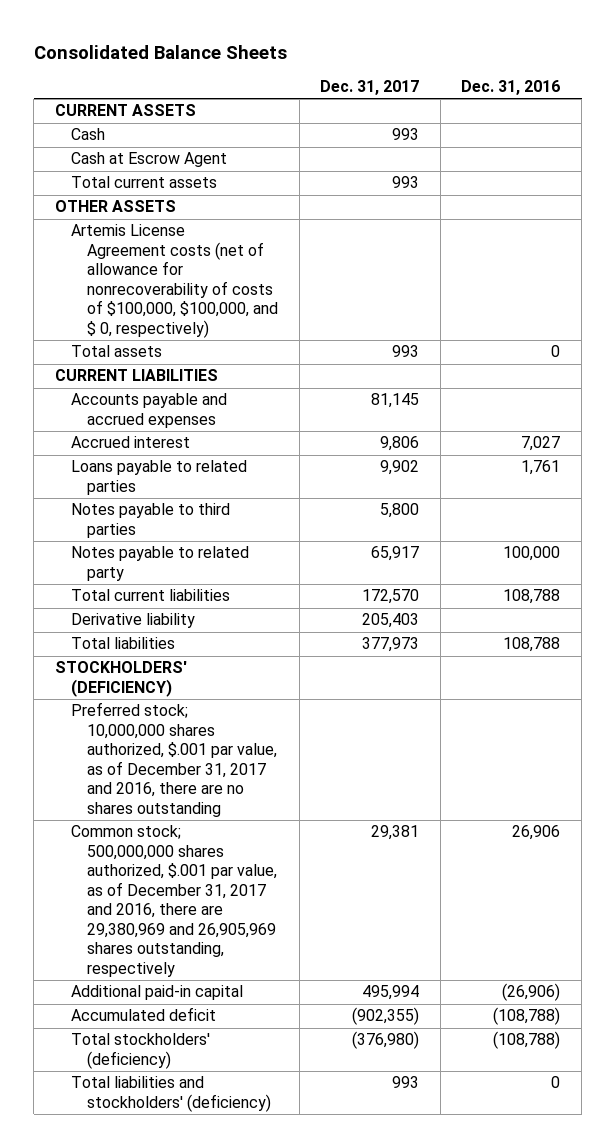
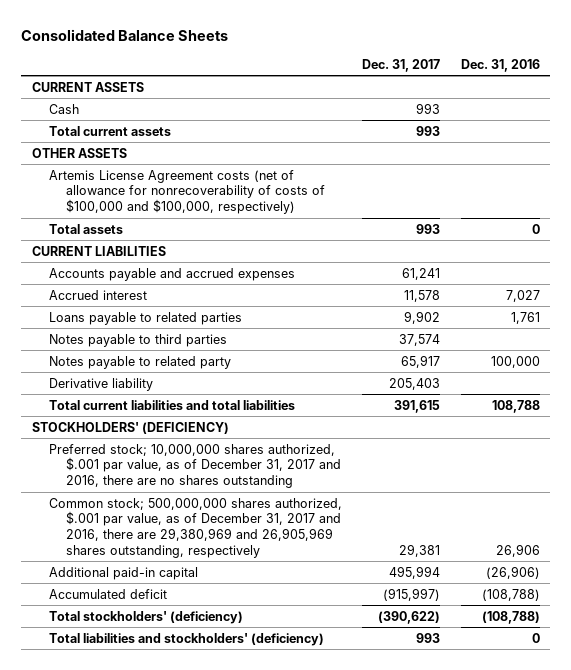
[71,152,228,168] Cash at Escrow Agent -> none
[71,224,279,338] Artemis License Agreement costs (net of allowance for nonrecoverability of costs of $100,000, $100,000, and $ 0, respectively) -> [48,169,325,215] Artemis License Agreement costs (net of allowance for nonrecoverability of costs of $100,000 and $100,000, respectively)
[371,393,420,409] 81,145 -> [402,267,441,280] 61,241
[380,436,420,452] 9,806 -> [404,289,441,302] 11,578
[380,503,420,519] 5,800 -> [399,333,441,346] 37,574
[71,589,231,602] Total current liabilities -> none
[71,637,176,650] Total liabilities -> [48,399,295,410] Total current liabilities and total liabilities
[362,637,420,653] 377,973 -> [394,399,441,413] 391,615
[352,1007,420,1026] (902,355) -> [383,587,441,601] (915,997)
[352,1031,420,1050] (376,980) -> [378,610,441,624] (390,622)

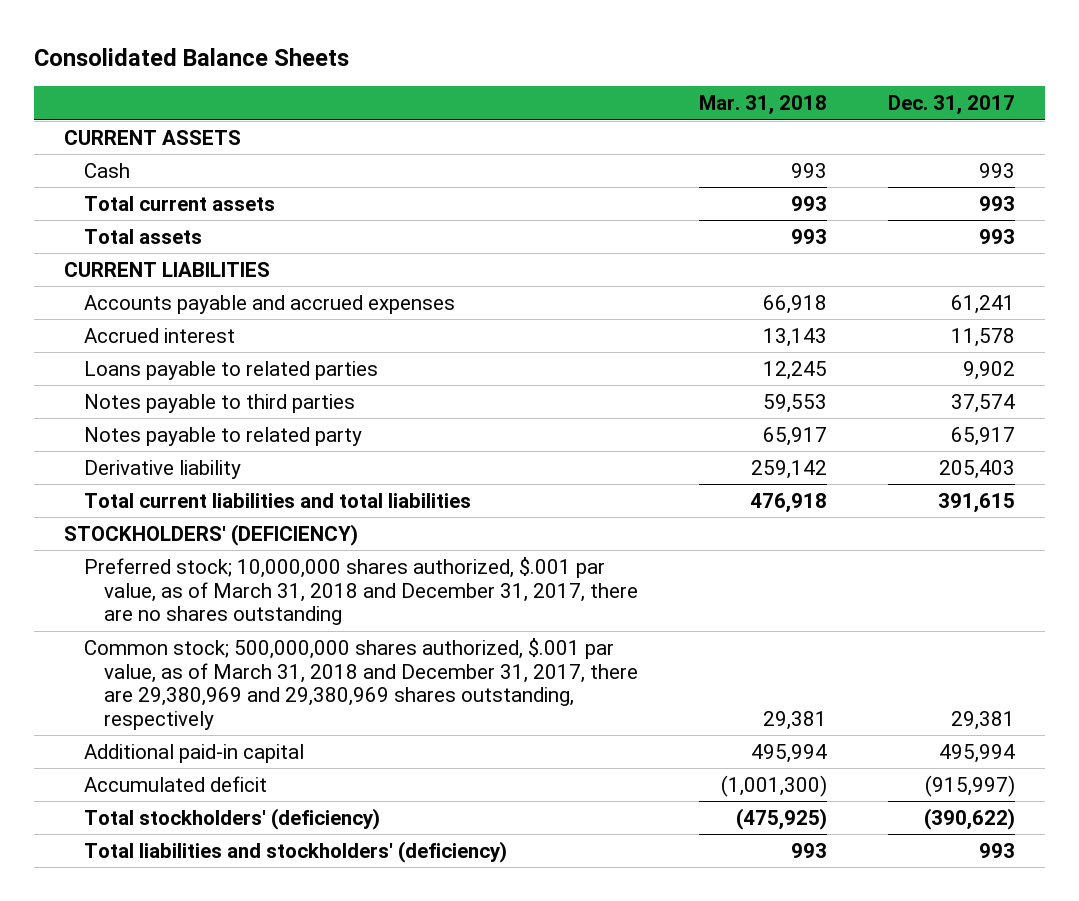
[460,58,540,72] Dec. 31, 2016 -> none
none -> [698,95,827,116] Mar. 31, 2018
[31,147,127,158] OTHER ASSETS -> none
[48,169,325,215] Artemis License Agreement costs (net of allowance for nonrecoverability of costs of $100,000 and $100,000, respectively) -> none
[48,443,341,489] Preferred stock; 10,000,000 shares authorized, $.001 par value, as of December 31, 2017 and 2016, there are no shares outstanding -> [84,556,638,626] Preferred stock; 10,000,000 shares authorized, $.001 par value, as of March 31, 2018 and December 31, 2017, there are no shares outstanding
[48,497,342,558] Common stock; 500,000,000 shares authorized, $.001 par value, as of December 31, 2017 and 2016, there are 29,380,969 and 26,905,969 shares outstanding, respectively -> [84,637,638,731] Common stock; 500,000,000 shares authorized, $.001 par value, as of March 31, 2018 and December 31, 2017, there are 29,380,969 and 29,380,969 shares outstanding, respectively

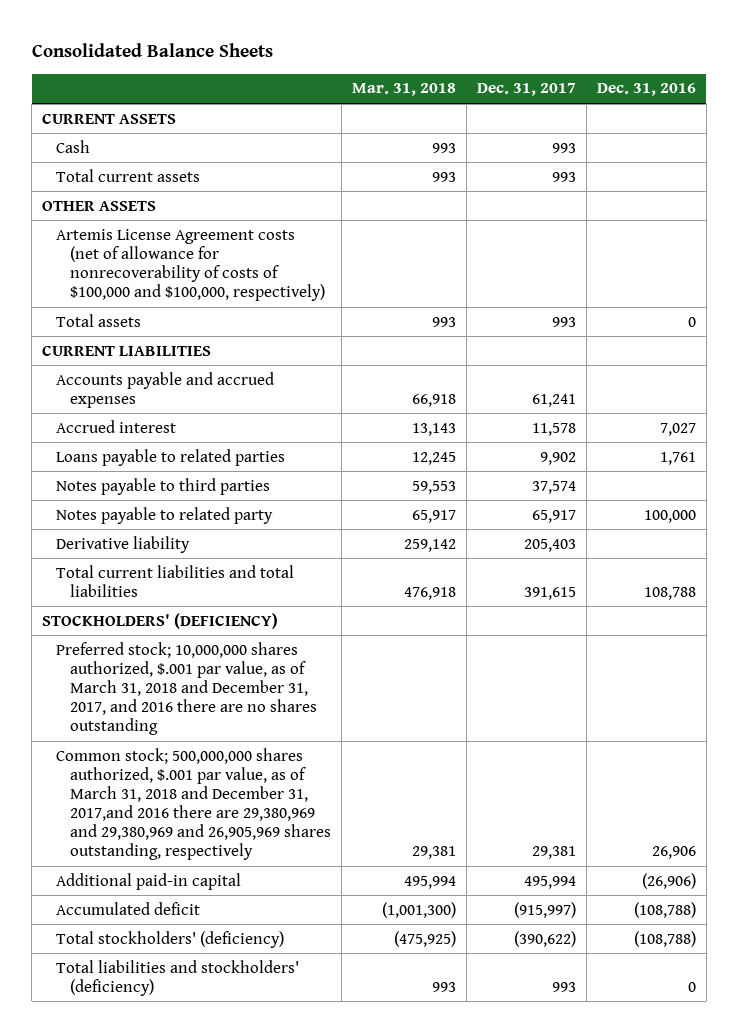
none -> [596,83,696,97] Dec. 31, 2016
none -> [42,200,157,211] OTHER ASSETS
none -> [56,228,326,302] Artemis License Agreement costs (net of allowance for nonrecoverability of costs of $100,000 and $100,000, respectively)
[84,556,638,626] Preferred stock; 10,000,000 shares authorized, $.001 par value, as of March 31, 2018 and December 31, 2017, there are no shares outstanding -> [56,641,318,736] Preferred stock; 10,000,000 shares authorized, $.001 par value, as of March 31, 2018 and December 31, 2017, and 2016 there are no shares outstanding
[84,637,638,731] Common stock; 500,000,000 shares authorized, $.001 par value, as of March 31, 2018 and December 31, 2017, there are 29,380,969 and 29,380,969 shares outstanding, respectively -> [56,747,332,861] Common stock; 500,000,000 shares authorized, $.001 par value, as of March 31, 2018 and December 31, 2017,and 2016 there are 29,380,969 and 29,380,969 and 26,905,969 shares outstanding, respectively

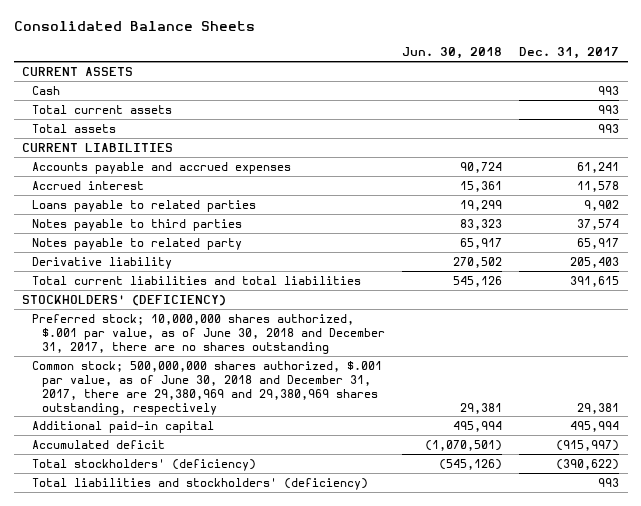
[352,83,457,97] Mar. 31, 2018 -> none
[596,83,696,97] Dec. 31, 2016 -> none
none -> [402,47,503,60] Jun. 30, 2018
[42,200,157,211] OTHER ASSETS -> none
[56,228,326,302] Artemis License Agreement costs (net of allowance for nonrecoverability of costs of $100,000 and $100,000, respectively) -> none
[56,641,318,736] Preferred stock; 10,000,000 shares authorized, $.001 par value, as of March 31, 2018 and December 31, 2017, and 2016 there are no shares outstanding -> [32,313,386,354] Preferred stock; 10,000,000 shares authorized, $.001 par value, as of June 30, 2018 and December 31, 2017, there are no shares outstanding
[56,747,332,861] Common stock; 500,000,000 shares authorized, $.001 par value, as of March 31, 2018 and December 31, 2017,and 2016 there are 29,380,969 and 29,380,969 and 26,905,969 shares outstanding, respectively -> [32,360,383,415] Common stock; 500,000,000 shares authorized, $.001 par value, as of June 30, 2018 and December 31, 2017, there are 29,380,969 and 29,380,969 shares outstanding, respectively

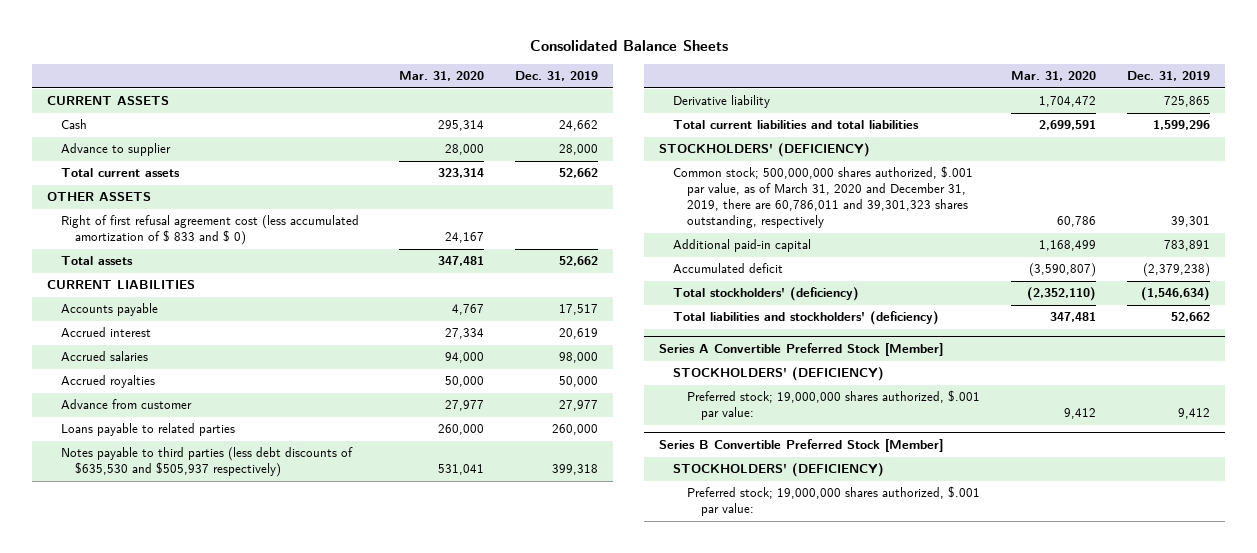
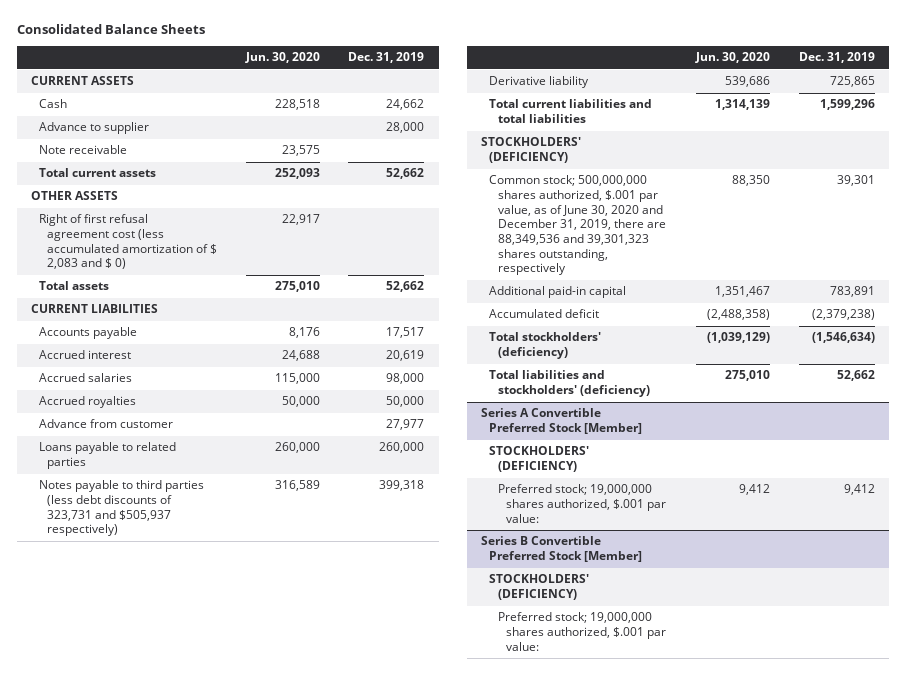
[398,71,484,82] Mar. 31, 2020 -> none
none -> [244,52,320,64] Jun. 30, 2020
none -> [39,145,128,155] Note receivable
[61,215,360,246] Right of first refusal agreement cost (less accumulated amortization of $ 833 and $ 0) -> [39,214,218,270] Right of first refusal agreement cost (less accumulated amortization of $ 2,083 and $ 0)
[61,447,354,478] Notes payable to third parties (less debt discounts of $635,530 and $505,937 respectively) -> [39,480,205,537] Notes payable to third parties (less debt discounts of 323,731 and $505,937 respectively)
[673,166,974,229] Common stock; 500,000,000 shares authorized, $.001 par value, as of March 31, 2020 and December 31, 2019, there are 60,786,011 and 39,301,323 shares outstanding, respectively -> [489,175,666,276] Common stock; 500,000,000 shares authorized, $.001 par value, as of June 30, 2020 and December 31, 2019, there are 88,349,536 and 39,301,323 shares outstanding, respectively

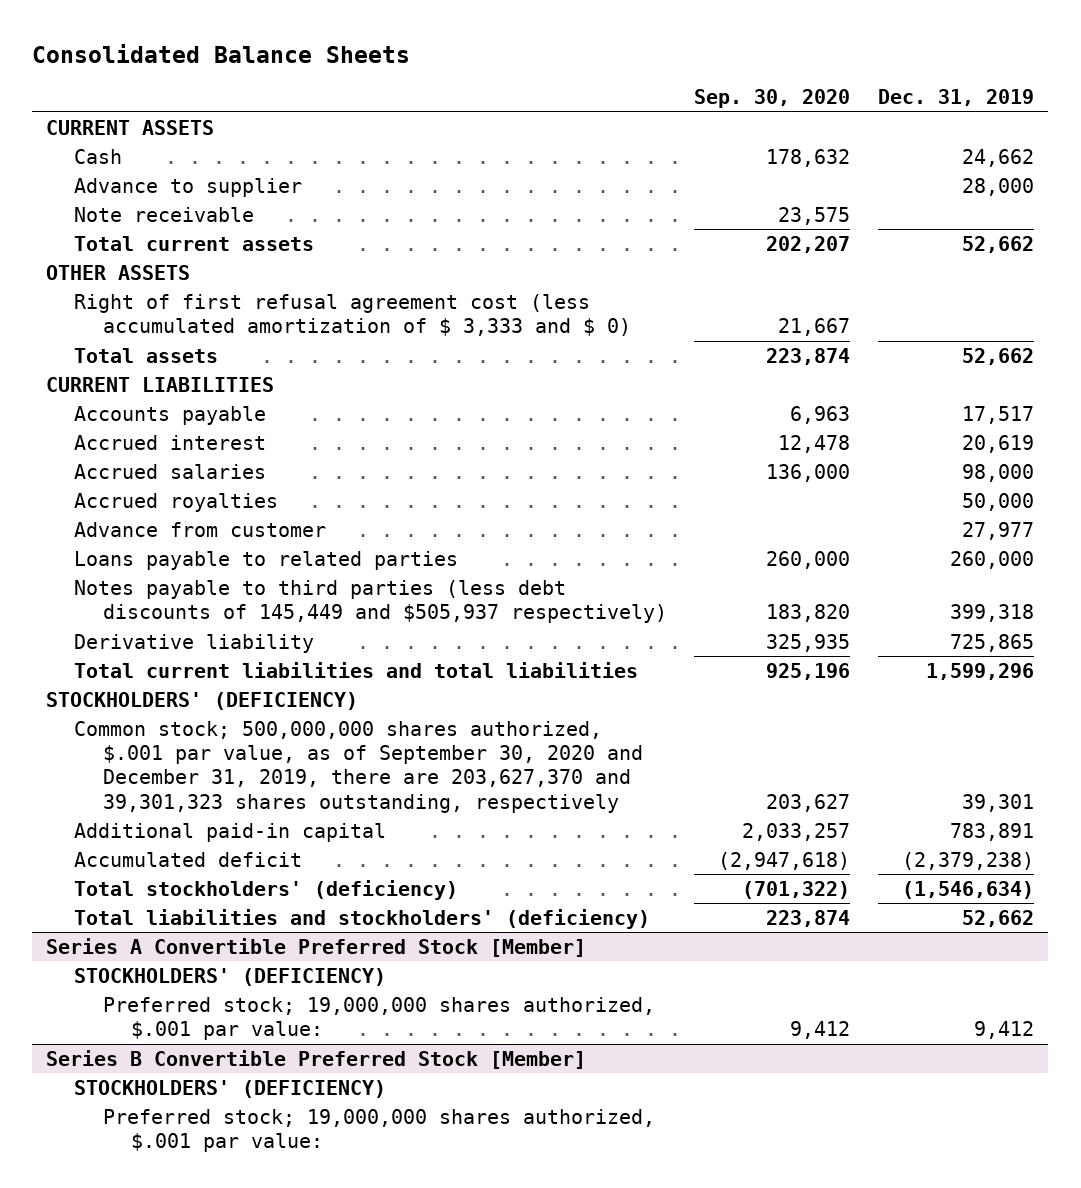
[244,52,320,64] Jun. 30, 2020 -> none
none -> [694,89,851,109] Sep. 30, 2020
[39,214,218,270] Right of first refusal agreement cost (less accumulated amortization of $ 2,083 and $ 0) -> [74,293,631,337] Right of first refusal agreement cost (less accumulated amortization of $ 3,333 and $ 0)
[39,480,205,537] Notes payable to third parties (less debt discounts of 323,731 and $505,937 respectively) -> [74,579,667,624] Notes payable to third parties (less debt discounts of 145,449 and $505,937 respectively)
[489,175,666,276] Common stock; 500,000,000 shares authorized, $.001 par value, as of June 30, 2020 and December 31, 2019, there are 88,349,536 and 39,301,323 shares outstanding, respectively -> [74,720,643,813] Common stock; 500,000,000 shares authorized, $.001 par value, as of September 30, 2020 and December 31, 2019, there are 203,627,370 and 39,301,323 shares outstanding, respectively

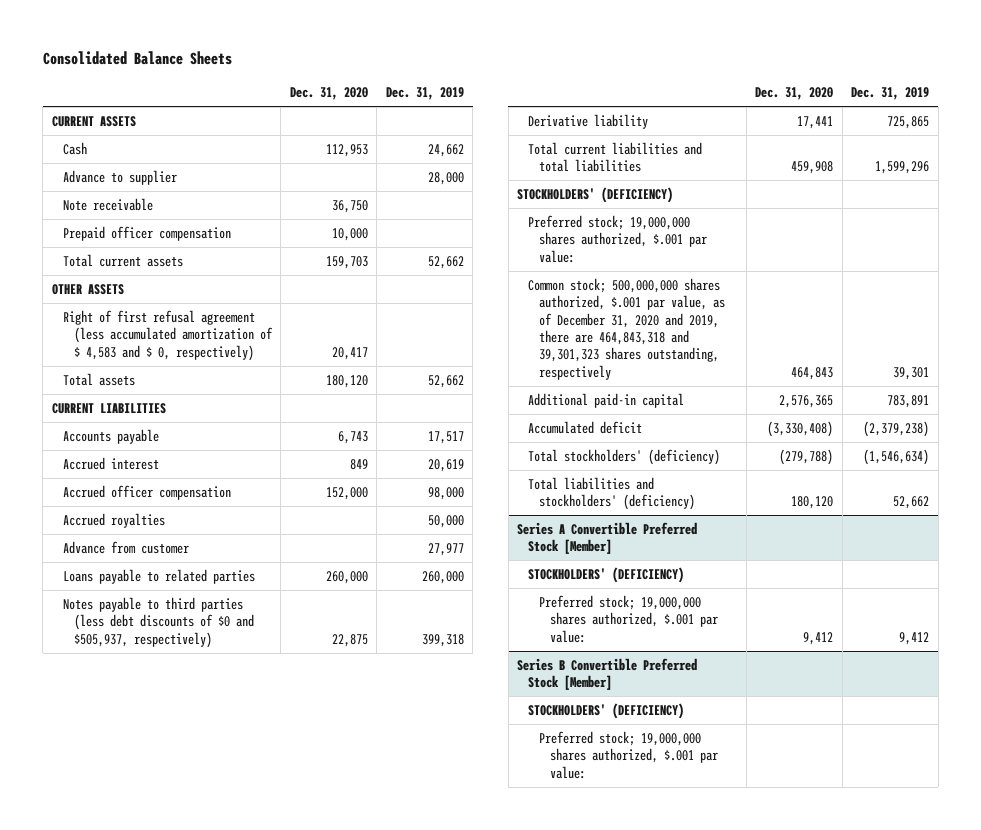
[694,89,851,109] Sep. 30, 2020 -> none
none -> [289,87,368,101] Dec. 31, 2020
none -> [62,225,231,241] Prepaid officer compensation
[74,293,631,337] Right of first refusal agreement cost (less accumulated amortization of $ 3,333 and $ 0) -> [62,309,273,361] Right of first refusal agreement (less accumulated amortization of $ 4,583 and $ 0, respectively)
[74,463,267,479] Accrued salaries -> none
none -> [62,484,231,500] Accrued officer compensation
[74,579,667,624] Notes payable to third parties (less debt discounts of 145,449 and $505,937 respectively) -> [62,596,254,648] Notes payable to third parties (less debt discounts of $0 and $505,937, respectively)
none -> [528,214,708,263] Preferred stock; 19,000,000 shares authorized, $.001 par value:
[74,720,643,813] Common stock; 500,000,000 shares authorized, $.001 par value, as of September 30, 2020 and December 31, 2019, there are 203,627,370 and 39,301,323 shares outstanding, respectively -> [528,277,726,380] Common stock; 500,000,000 shares authorized, $.001 par value, as of December 31, 2020 and 2019, there are 464,843,318 and 39,301,323 shares outstanding, respectively

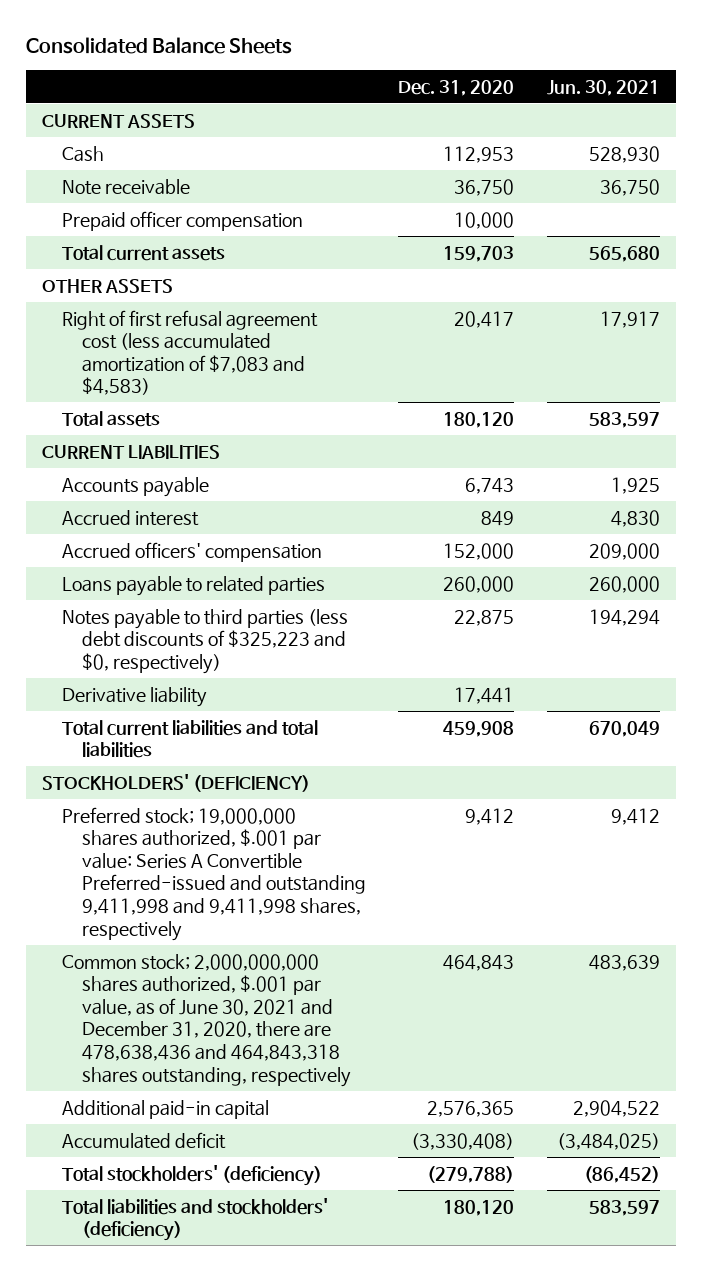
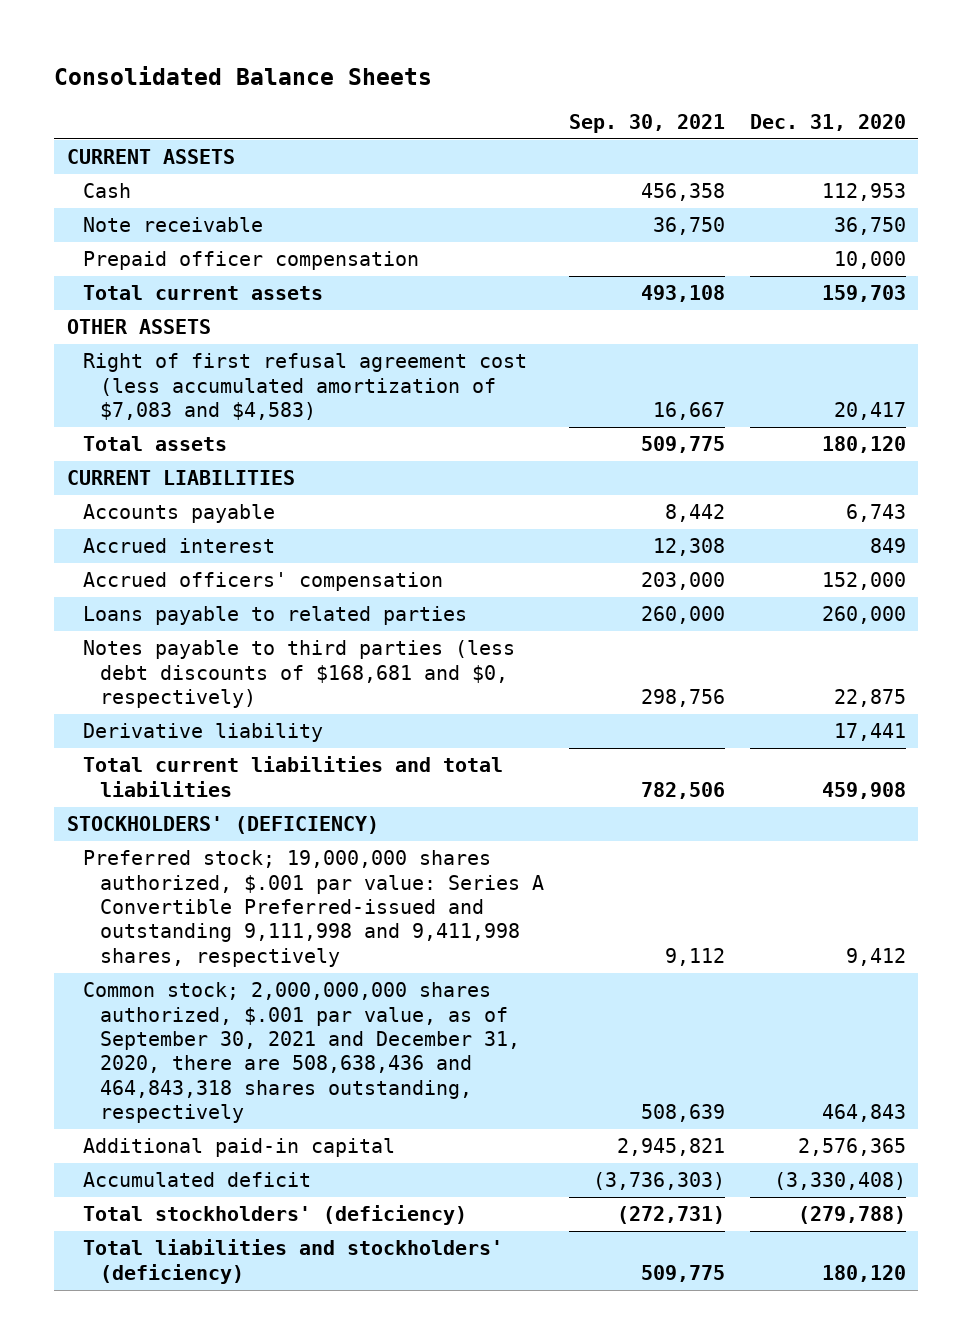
[546,80,660,97] Jun. 30, 2021 -> none
none -> [568,113,725,133] Sep. 30, 2021
[61,608,348,674] Notes payable to third parties (less debt discounts of $325,223 and $0, respectively) -> [83,640,516,708] Notes payable to third parties (less debt discounts of $168,681 and $0, respectively)
[61,806,366,941] Preferred stock; 19,000,000 shares authorized, $.001 par value: Series A Convertible Preferred-issued and outstanding 9,411,998 and 9,411,998 shares, respectively -> [83,850,544,967] Preferred stock; 19,000,000 shares authorized, $.001 par value: Series A Convertible Preferred-issued and outstanding 9,111,998 and 9,411,998 shares, respectively
[61,953,351,1087] Common stock; 2,000,000,000 shares authorized, $.001 par value, as of June 30, 2021 and December 31, 2020, there are 478,638,436 and 464,843,318 shares outstanding, respectively -> [83,982,520,1123] Common stock; 2,000,000,000 shares authorized, $.001 par value, as of September 30, 2021 and December 31, 2020, there are 508,638,436 and 464,843,318 shares outstanding, respectively

